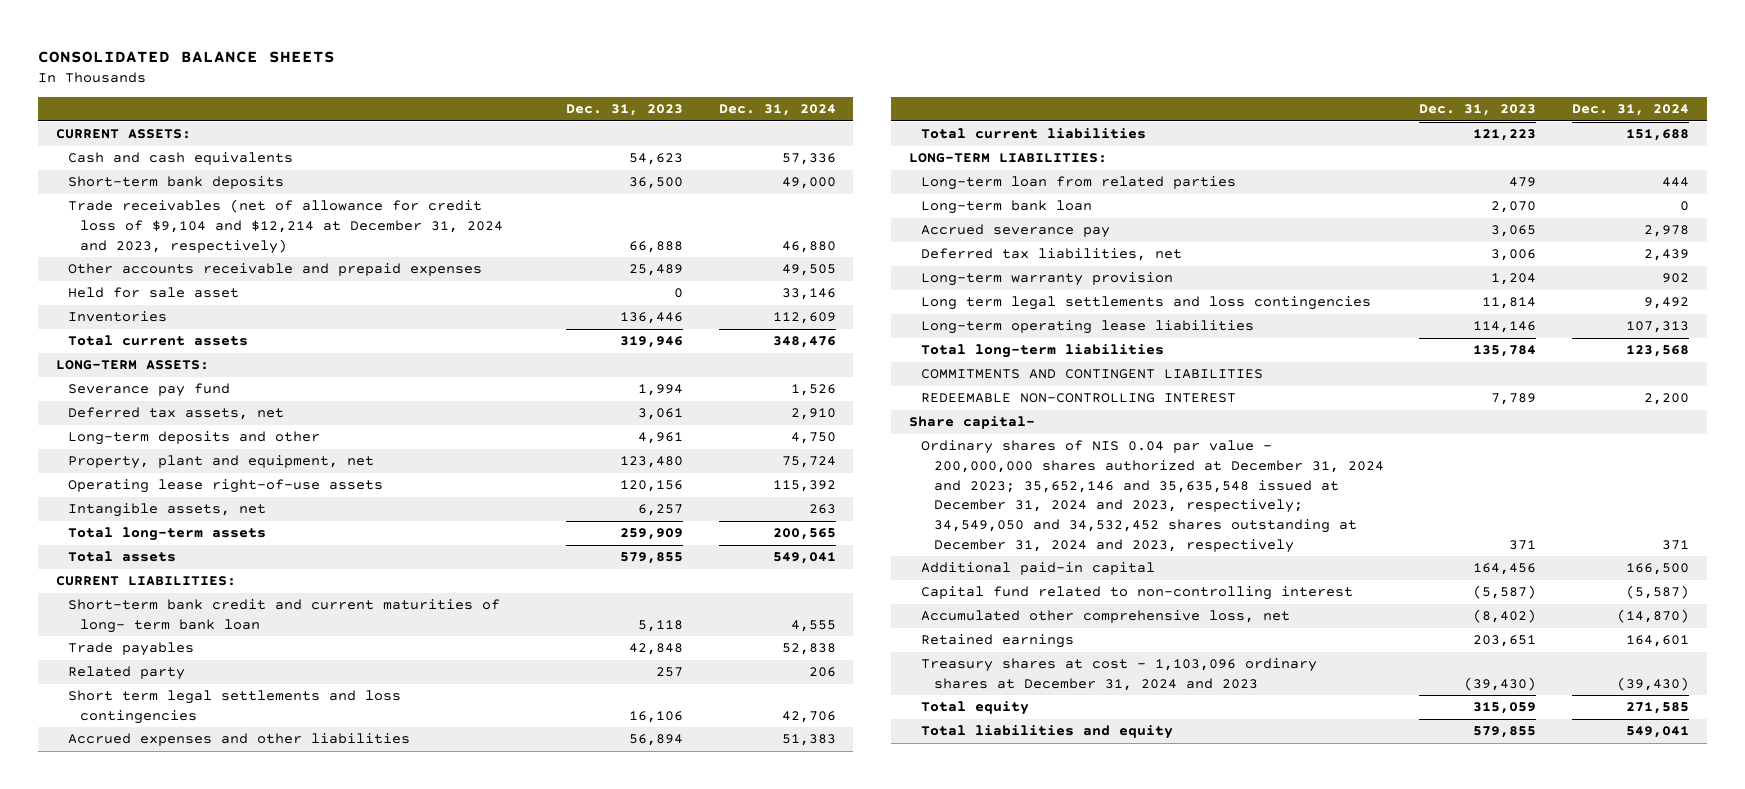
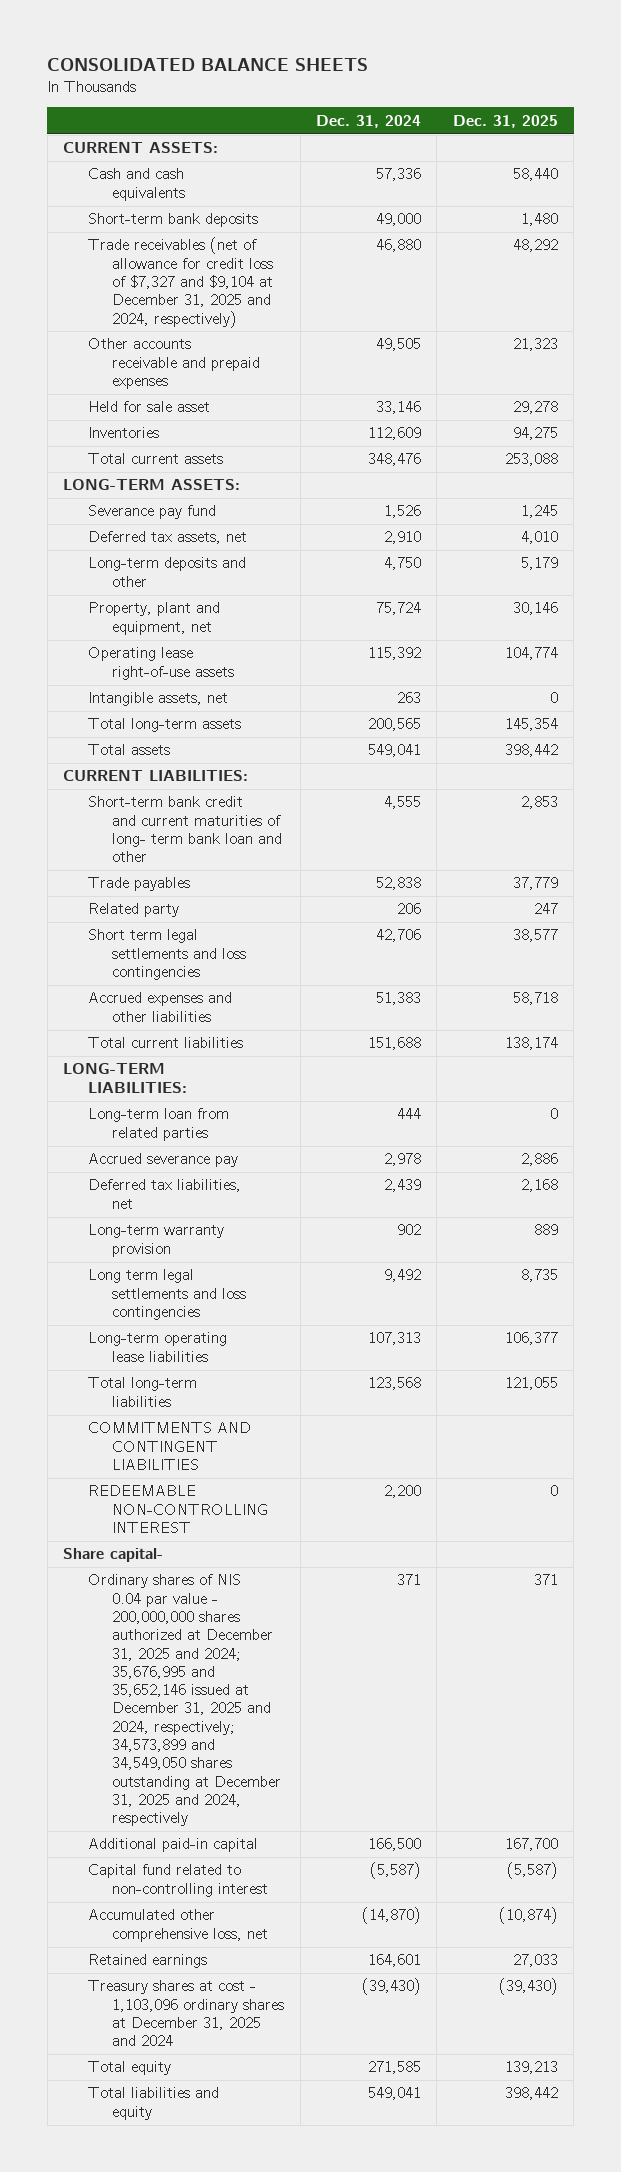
[565,104,683,117] Dec. 31, 2023 -> none
none -> [452,114,558,128] Dec. 31, 2025
[68,199,504,254] Trade receivables (net of allowance for credit loss of $9,104 and $12,214 at December 31, 2024 and 2023, respectively) -> [87,237,274,328] Trade receivables (net of allowance for credit loss of $7,327 and $9,104 at December 31, 2025 and 2024, respectively)
[68,599,501,634] Short-term bank credit and current maturities of long- term bank loan -> [87,796,283,863] Short-term bank credit and current maturities of long- term bank loan and other
[921,200,1093,215] Long-term bank loan -> none
[921,440,1384,553] Ordinary shares of NIS 0.04 par value - 200,000,000 shares authorized at December 31, 2024 and 2023; 35,652,146 and 35,635,548 issued at December 31, 2024 and 2023, respectively; 34,549,050 and 34,532,452 shares outstanding at December 31, 2024 and 2023, respectively -> [87,1574,282,1827] Ordinary shares of NIS 0.04 par value - 200,000,000 shares authorized at December 31, 2025 and 2024; 35,676,995 and 35,652,146 issued at December 31, 2025 and 2024, respectively; 34,573,899 and 34,549,050 shares outstanding at December 31, 2025 and 2024, respectively
[921,658,1318,692] Treasury shares at cost - 1,103,096 ordinary shares at December 31, 2024 and 2023 -> [87,1980,285,2047] Treasury shares at cost - 1,103,096 ordinary shares at December 31, 2025 and 2024

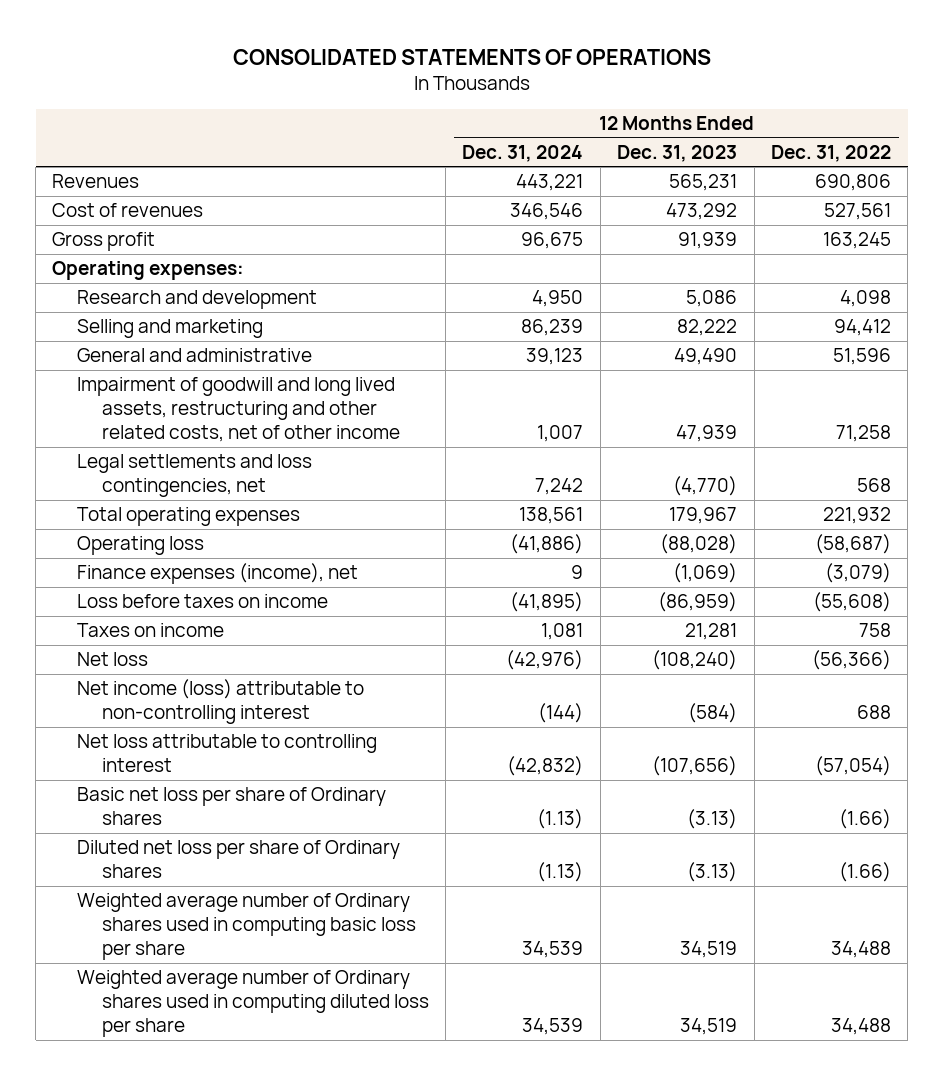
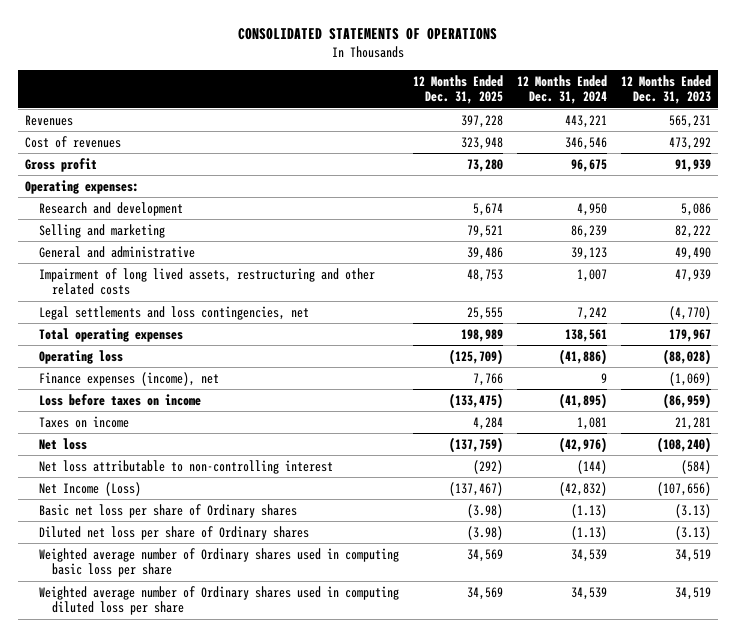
[770,144,891,162] Dec. 31, 2022 -> none
none -> [412,74,503,105] 12 Months Ended Dec. 31, 2025
[77,377,400,443] Impairment of goodwill and long lived assets, restructuring and other related costs, net of other income -> [38,267,375,296] Impairment of long lived assets, restructuring and other related costs
[77,679,365,725] Net income (loss) attributable to non-controlling interest -> [38,459,333,474] Net loss attributable to non-controlling interest
[77,734,378,773] Net loss attributable to controlling interest -> [38,481,141,496] Net Income (Loss)

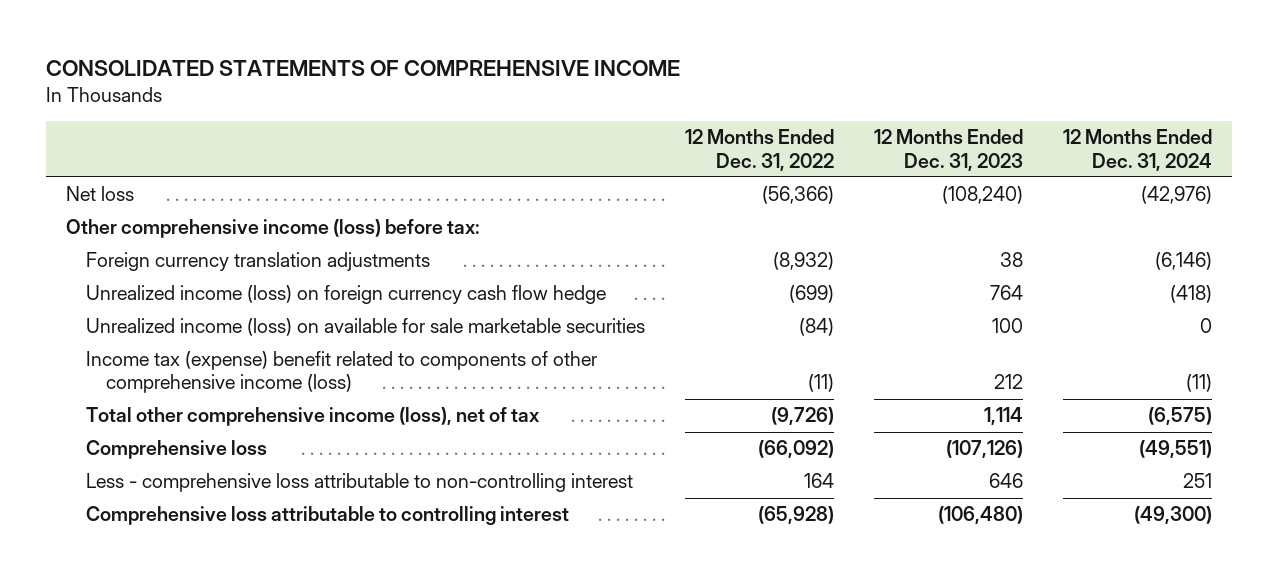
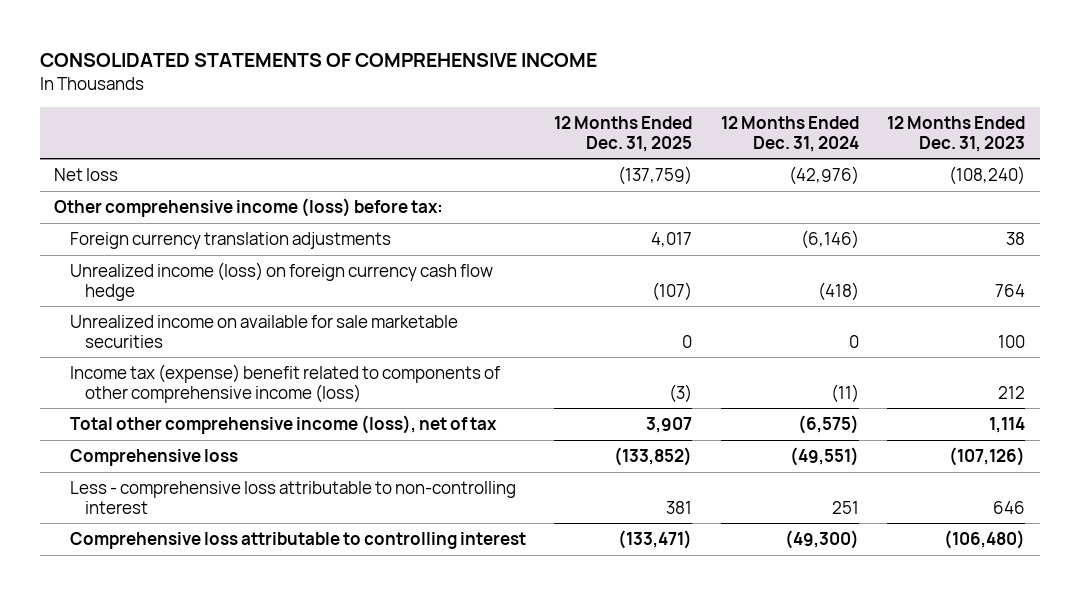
[684,129,834,171] 12 Months Ended Dec. 31, 2022 -> none
none -> [554,116,693,152] 12 Months Ended Dec. 31, 2025
[86,318,646,337] Unrealized income (loss) on available for sale marketable securities -> [69,315,458,348] Unrealized income on available for sale marketable securities

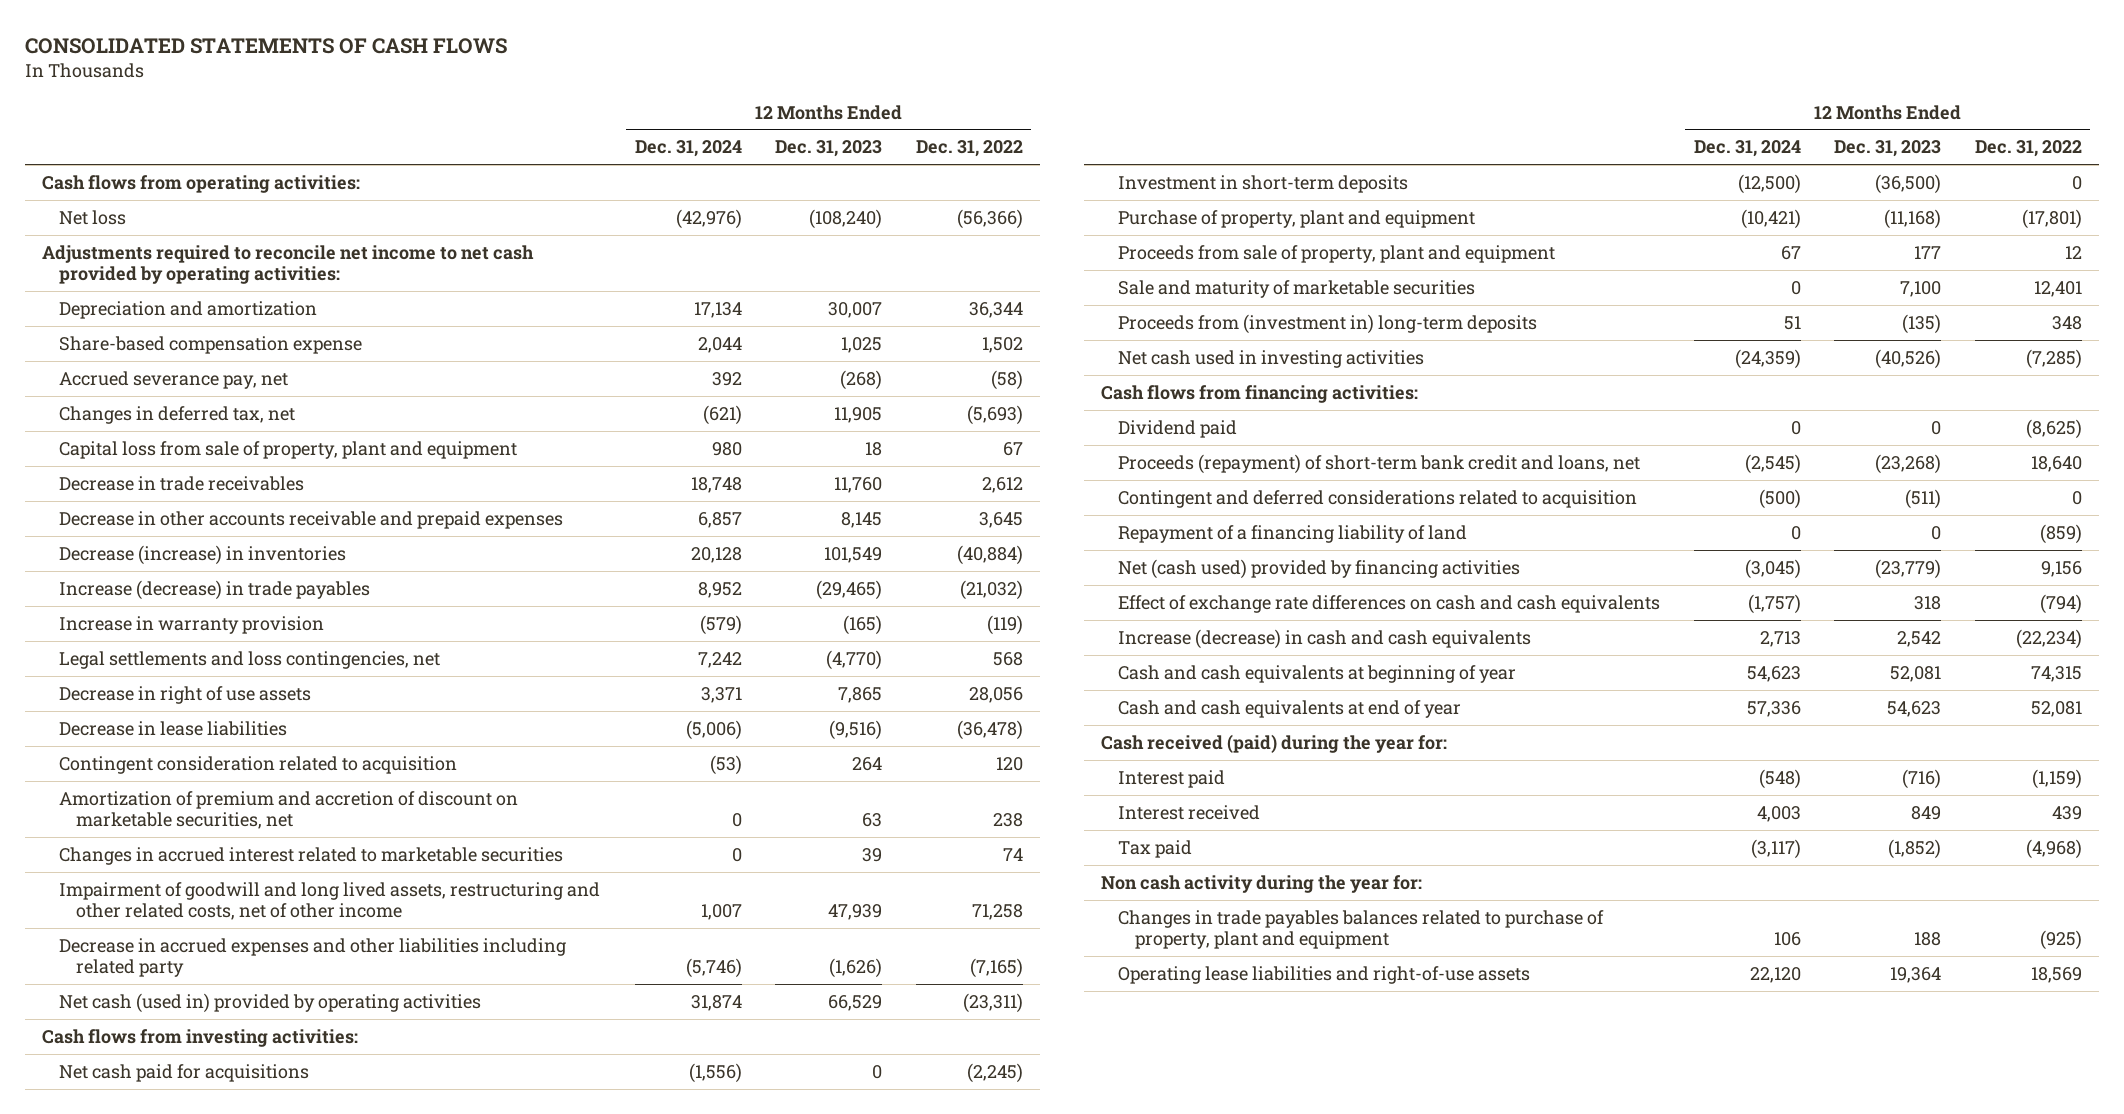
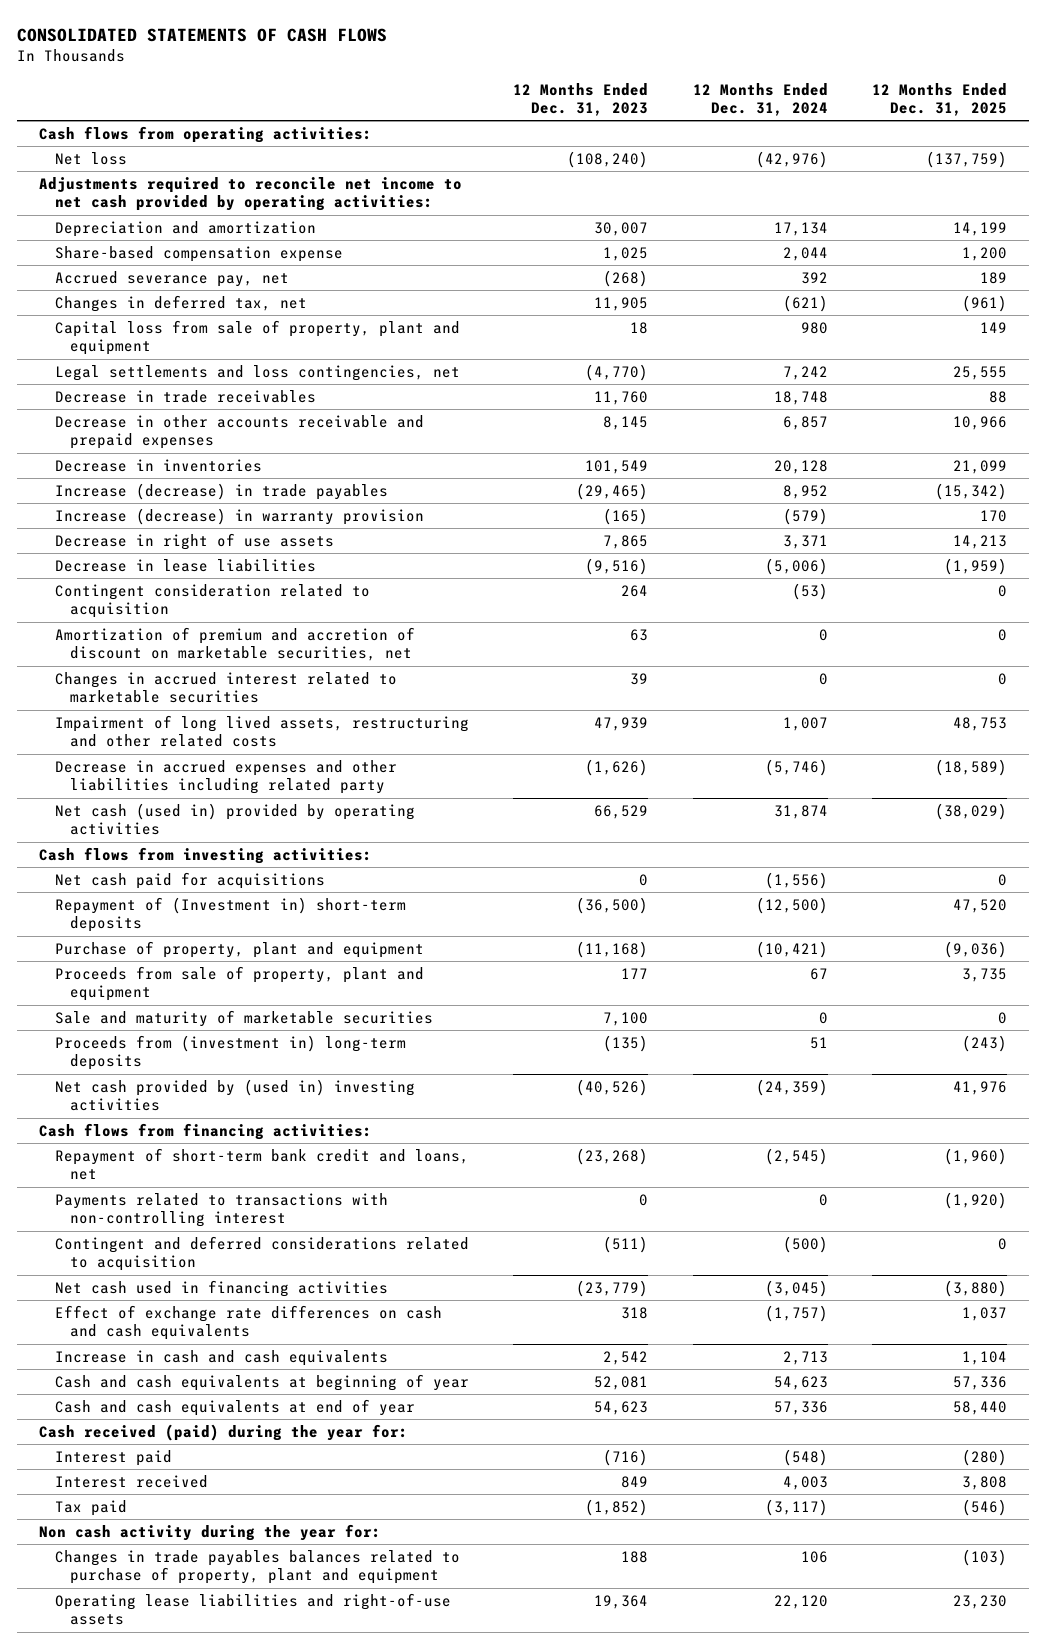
[915,140,1023,158] Dec. 31, 2022 -> none
none -> [871,82,1007,116] 12 Months Ended Dec. 31, 2025
[58,650,440,669] Legal settlements and loss contingencies, net -> [54,364,460,381] Legal settlements and loss contingencies, net
[58,544,346,565] Decrease (increase) in inventories -> [54,458,262,472] Decrease in inventories
[58,615,324,634] Increase in warranty provision -> [54,507,424,525] Increase (decrease) in warranty provision
[58,881,600,920] Impairment of goodwill and long lived assets, restructuring and other related costs, net of other income -> [54,714,469,748] Impairment of long lived assets, restructuring and other related costs
[1117,174,1408,193] Investment in short-term deposits -> [54,896,406,933] Repayment of (Investment in) short-term deposits
[1117,349,1424,368] Net cash used in investing activities -> [54,1078,415,1112] Net cash provided by (used in) investing activities
[1117,419,1237,438] Dividend paid -> none
[1117,453,1640,474] Proceeds (repayment) of short-term bank credit and loans, net -> [54,1147,469,1181] Repayment of short-term bank credit and loans, net
none -> [54,1192,388,1228] Payments related to transactions with non-controlling interest
[1117,524,1467,543] Repayment of a financing liability of land -> none
[1117,558,1520,579] Net (cash used) provided by financing activities -> [54,1279,388,1297] Net cash used in financing activities
[1117,628,1531,649] Increase (decrease) in cash and cash equivalents -> [54,1349,388,1366] Increase in cash and cash equivalents

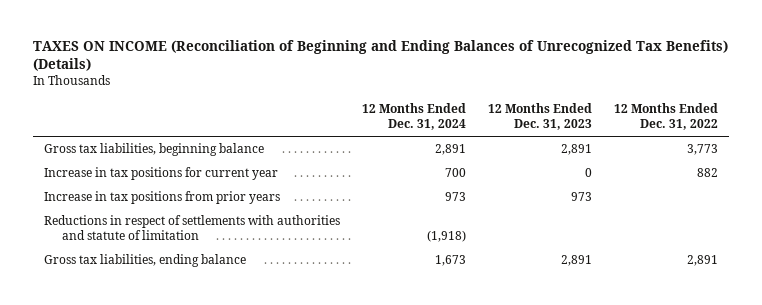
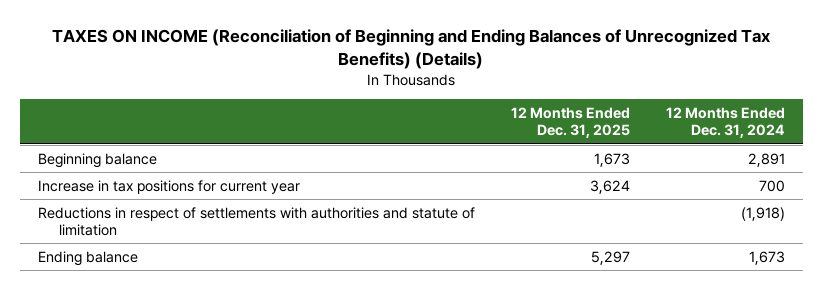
[487,103,592,131] 12 Months Ended Dec. 31, 2023 -> none
[614,103,719,131] 12 Months Ended Dec. 31, 2022 -> none
none -> [510,107,630,139] 12 Months Ended Dec. 31, 2025
[43,143,264,157] Gross tax liabilities, beginning balance -> [37,152,157,168] Beginning balance
[43,191,280,205] Increase in tax positions from prior years -> none
[43,254,246,268] Gross tax liabilities, ending balance -> [37,250,138,266] Ending balance

